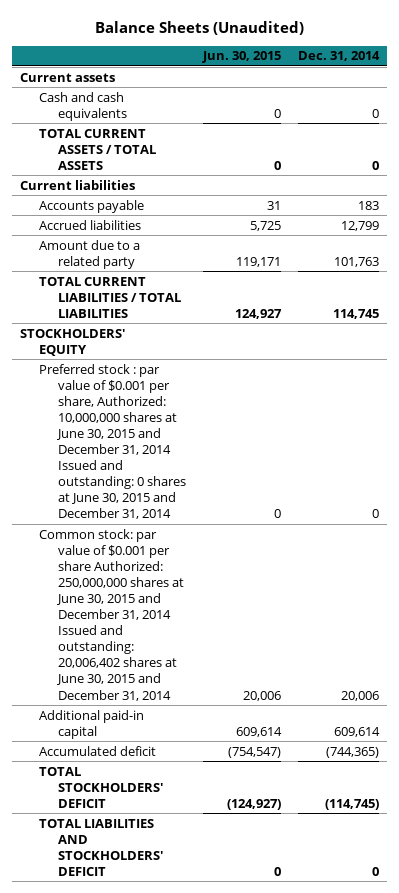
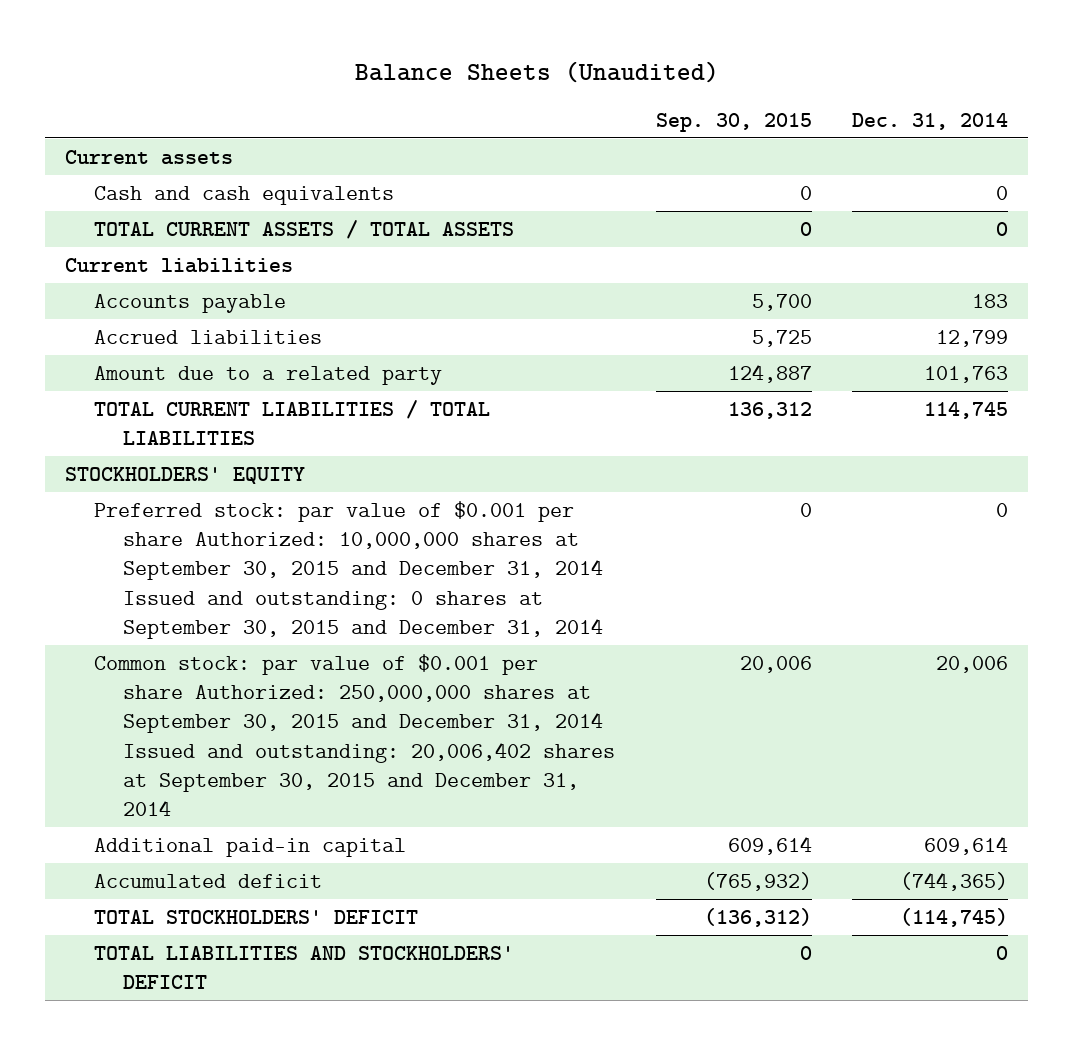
[202,51,282,64] Jun. 30, 2015 -> none
none -> [655,112,812,132] Sep. 30, 2015
[39,363,187,520] Preferred stock : par value of $0.001 per share, Authorized: 10,000,000 shares at June 30, 2015 and December 31, 2014 Issued and outstanding: 0 shares at June 30, 2015 and December 31, 2014 -> [94,500,604,639] Preferred stock: par value of $0.001 per share Authorized: 10,000,000 shares at September 30, 2015 and December 31, 2014 Issued and outstanding: 0 shares at September 30, 2015 and December 31, 2014
[39,528,185,701] Common stock: par value of $0.001 per share Authorized: 250,000,000 shares at June 30, 2015 and December 31, 2014 Issued and outstanding: 20,006,402 shares at June 30, 2015 and December 31, 2014 -> [94,653,616,817] Common stock: par value of $0.001 per share Authorized: 250,000,000 shares at September 30, 2015 and December 31, 2014 Issued and outstanding: 20,006,402 shares at September 30, 2015 and December 31, 2014

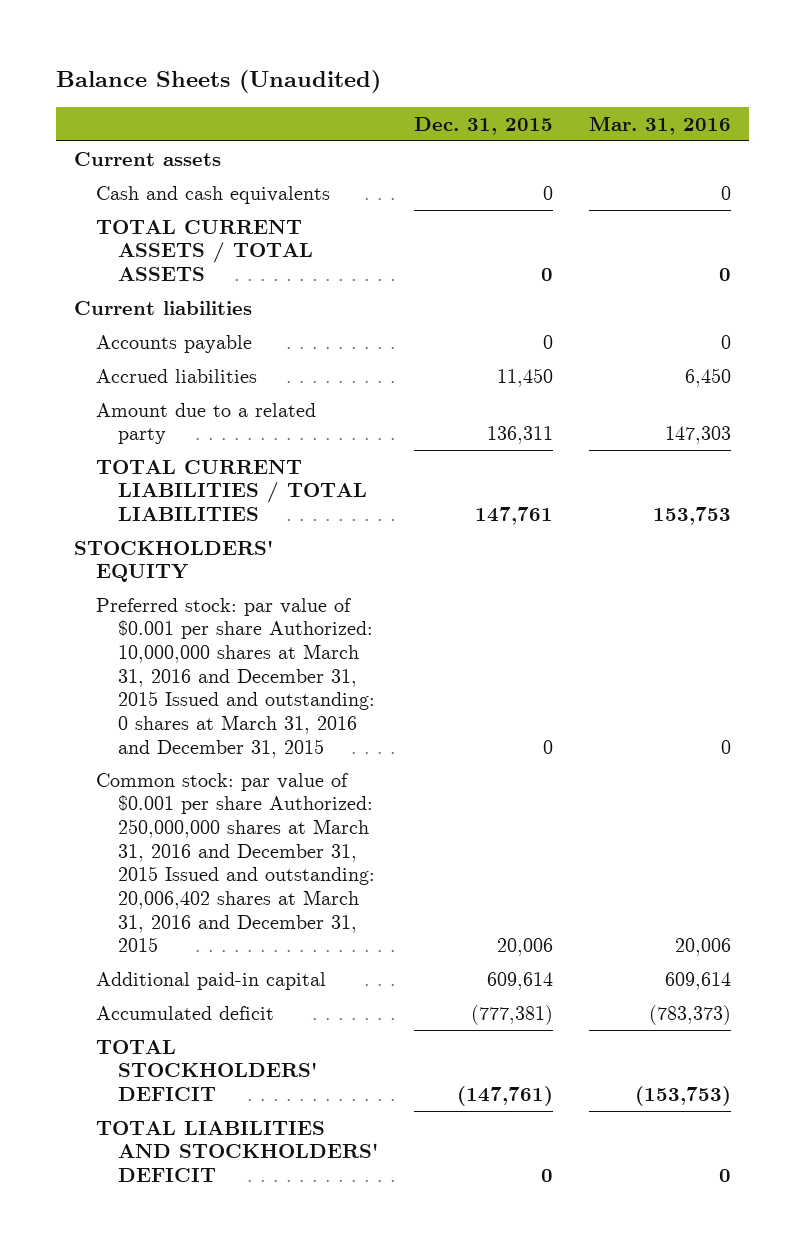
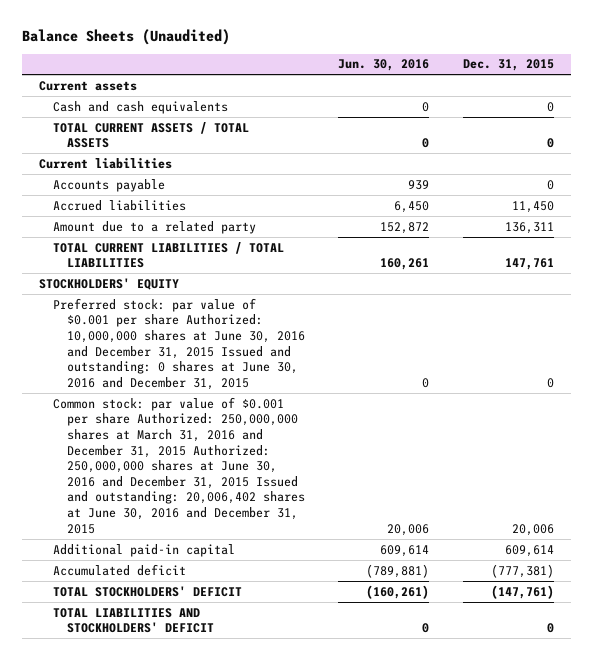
[588,115,731,135] Mar. 31, 2016 -> none
none -> [338,59,430,72] Jun. 30, 2016
[96,597,376,758] Preferred stock: par value of $0.001 per share Authorized: 10,000,000 shares at March 31, 2016 and December 31, 2015 Issued and outstanding: 0 shares at March 31, 2016 and December 31, 2015 -> [52,297,305,390] Preferred stock: par value of $0.001 per share Authorized: 10,000,000 shares at June 30, 2016 and December 31, 2015 Issued and outstanding: 0 shares at June 30, 2016 and December 31, 2015
[96,772,376,953] Common stock: par value of $0.001 per share Authorized: 250,000,000 shares at March 31, 2016 and December 31, 2015 Issued and outstanding: 20,006,402 shares at March 31, 2016 and December 31, 2015 -> [52,396,305,534] Common stock: par value of $0.001 per share Authorized: 250,000,000 shares at March 31, 2016 and December 31, 2015 Authorized: 250,000,000 shares at June 30, 2016 and December 31, 2015 Issued and outstanding: 20,006,402 shares at June 30, 2016 and December 31, 2015

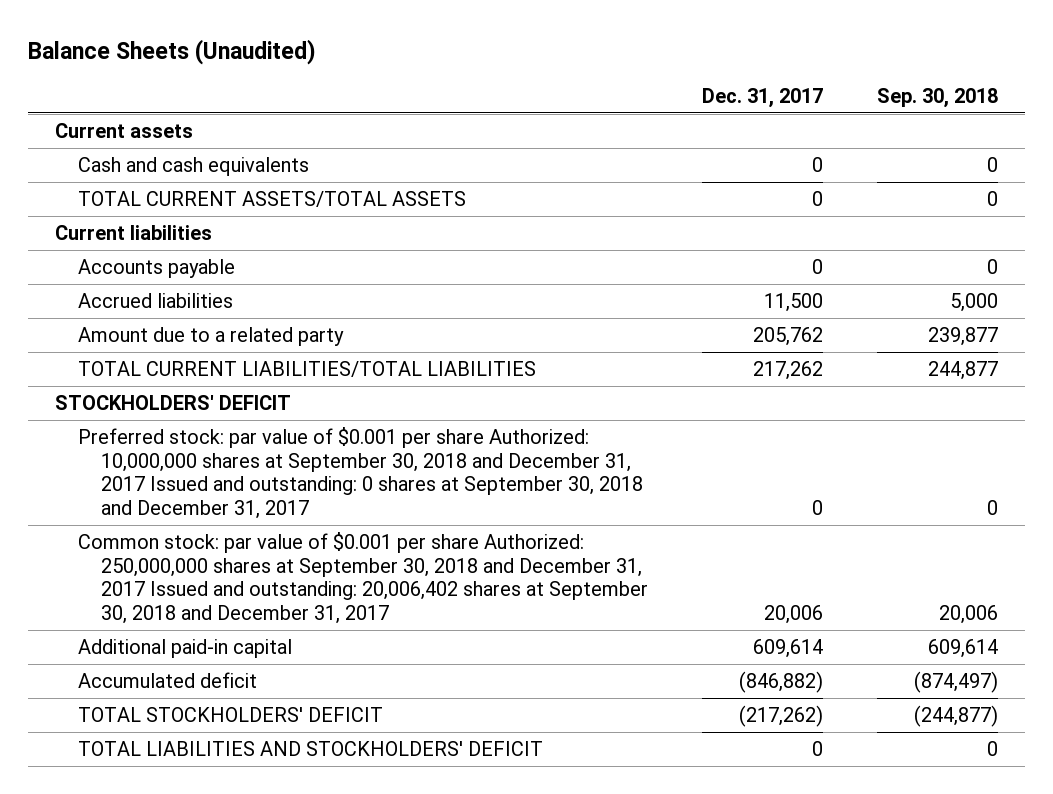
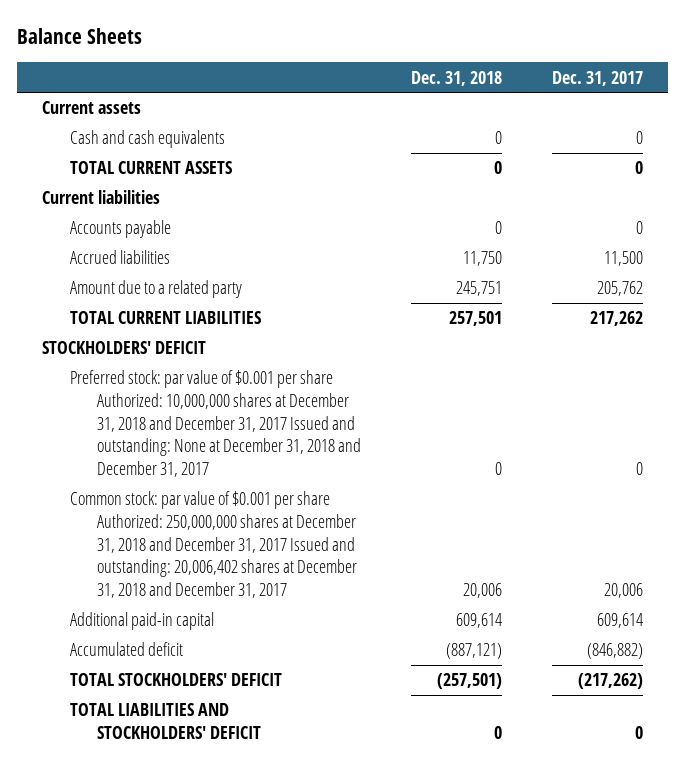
[27,39,316,66] Balance Sheets (Unaudited) -> [16,28,142,45] Balance Sheets
[877,88,999,109] Sep. 30, 2018 -> none
none -> [411,70,503,86] Dec. 31, 2018
[77,190,466,207] TOTAL CURRENT ASSETS/TOTAL ASSETS -> [69,161,232,175] TOTAL CURRENT ASSETS
[77,360,536,377] TOTAL CURRENT LIABILITIES/TOTAL LIABILITIES -> [69,311,261,325] TOTAL CURRENT LIABILITIES
[77,426,643,520] Preferred stock: par value of $0.001 per share Authorized: 10,000,000 shares at September 30, 2018 and December 31, 2017 Issued and outstanding: 0 shares at September 30, 2018 and December 31, 2017 -> [69,370,362,477] Preferred stock: par value of $0.001 per share Authorized: 10,000,000 shares at December 31, 2018 and December 31, 2017 Issued and outstanding: None at December 31, 2018 and December 31, 2017
[77,531,648,625] Common stock: par value of $0.001 per share Authorized: 250,000,000 shares at September 30, 2018 and December 31, 2017 Issued and outstanding: 20,006,402 shares at September 30, 2018 and December 31, 2017 -> [69,491,358,598] Common stock: par value of $0.001 per share Authorized: 250,000,000 shares at December 31, 2018 and December 31, 2017 Issued and outstanding: 20,006,402 shares at December 31, 2018 and December 31, 2017

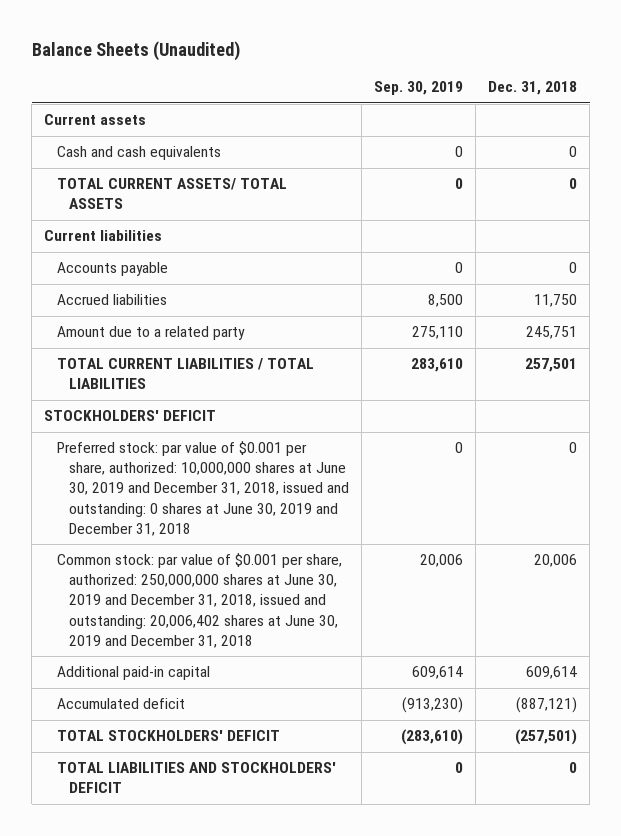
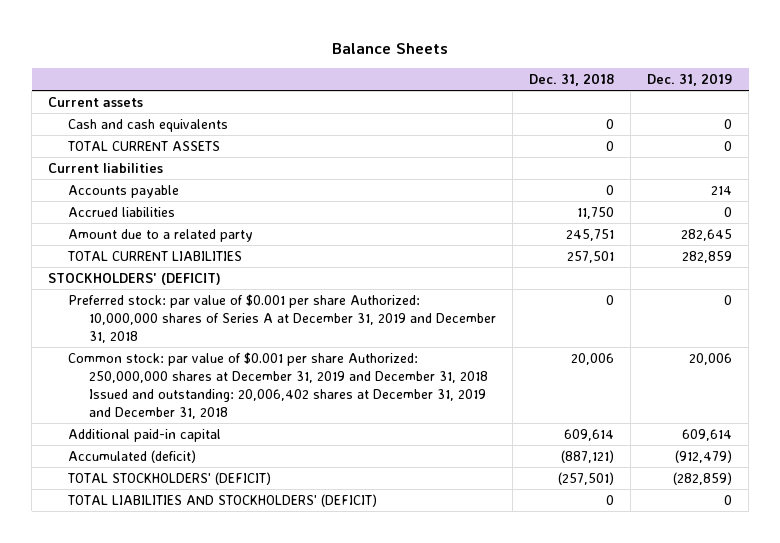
[31,40,240,61] Balance Sheets (Unaudited) -> [332,42,449,54] Balance Sheets
[374,81,464,96] Sep. 30, 2019 -> none
none -> [646,72,732,86] Dec. 31, 2019
[56,178,287,210] TOTAL CURRENT ASSETS/ TOTAL ASSETS -> [67,140,221,151] TOTAL CURRENT ASSETS
[56,358,314,390] TOTAL CURRENT LIABILITIES / TOTAL LIABILITIES -> [67,250,243,261] TOTAL CURRENT LIABILITIES
[44,410,217,422] STOCKHOLDERS' DEFICIT -> [48,272,222,285] STOCKHOLDERS' (DEFICIT)
[56,441,350,536] Preferred stock: par value of $0.001 per share, authorized: 10,000,000 shares at June 30, 2019 and December 31, 2018, issued and outstanding: 0 shares at June 30, 2019 and December 31, 2018 -> [68,293,496,344] Preferred stock: par value of $0.001 per share Authorized: 10,000,000 shares of Series A at December 31, 2019 and December 31, 2018
[56,553,342,648] Common stock: par value of $0.001 per share, authorized: 250,000,000 shares at June 30, 2019 and December 31, 2018, issued and outstanding: 20,006,402 shares at June 30, 2019 and December 31, 2018 -> [68,351,488,420] Common stock: par value of $0.001 per share Authorized: 250,000,000 shares at December 31, 2019 and December 31, 2018 Issued and outstanding: 20,006,402 shares at December 31, 2019 and December 31, 2018
[56,698,185,710] Accumulated deficit -> [68,449,197,463] Accumulated (deficit)
[56,730,280,742] TOTAL STOCKHOLDERS' DEFICIT -> [67,471,272,485] TOTAL STOCKHOLDERS' (DEFICIT)
[56,762,336,794] TOTAL LIABILITIES AND STOCKHOLDERS' DEFICIT -> [67,493,378,507] TOTAL LIABILITIES AND STOCKHOLDERS' (DEFICIT)

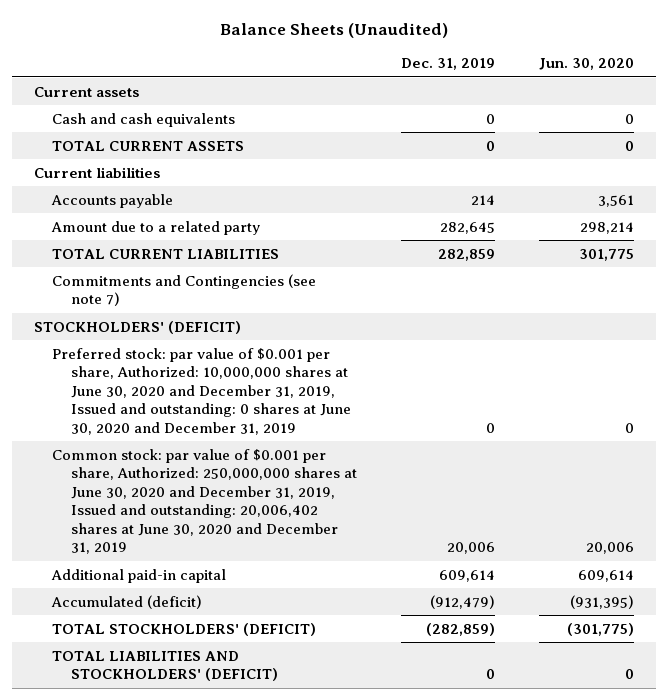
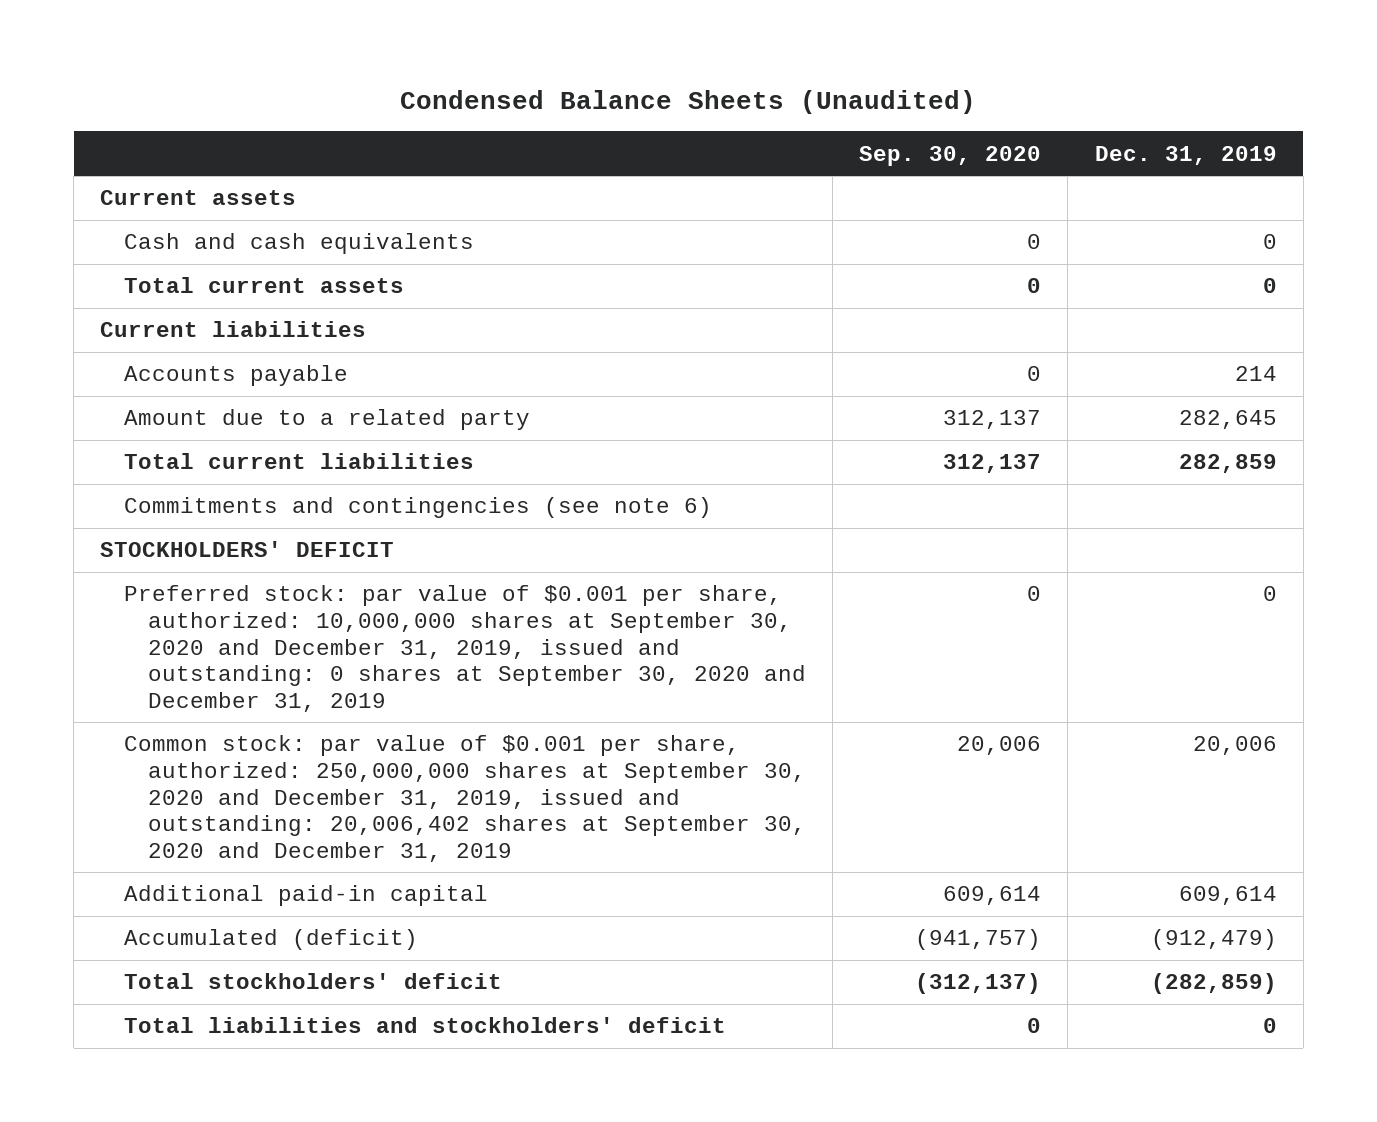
[219,22,448,38] Balance Sheets (Unaudited) -> [400,89,977,114] Condensed Balance Sheets (Unaudited)
[538,58,634,71] Jun. 30, 2020 -> none
none -> [859,145,1042,166] Sep. 30, 2020
[52,140,245,151] TOTAL CURRENT ASSETS -> [124,277,405,294] Total current assets
[52,248,280,259] TOTAL CURRENT LIABILITIES -> [124,453,475,470] Total current liabilities
[52,273,317,307] Commitments and Contingencies (see note 7) -> [124,497,713,519] Commitments and contingencies (see note 6)
[34,320,242,334] STOCKHOLDERS' (DEFICIT) -> [100,541,395,558] STOCKHOLDERS' DEFICIT
[52,347,351,435] Preferred stock: par value of $0.001 per share, Authorized: 10,000,000 shares at June 30, 2020 and December 31, 2019, Issued and outstanding: 0 shares at June 30, 2020 and December 31, 2019 -> [124,585,807,712] Preferred stock: par value of $0.001 per share, authorized: 10,000,000 shares at September 30, 2020 and December 31, 2019, issued and outstanding: 0 shares at September 30, 2020 and December 31, 2019
[52,448,357,555] Common stock: par value of $0.001 per share, Authorized: 250,000,000 shares at June 30, 2020 and December 31, 2019, Issued and outstanding: 20,006,402 shares at June 30, 2020 and December 31, 2019 -> [124,735,807,862] Common stock: par value of $0.001 per share, authorized: 250,000,000 shares at September 30, 2020 and December 31, 2019, issued and outstanding: 20,006,402 shares at September 30, 2020 and December 31, 2019
[52,622,317,636] TOTAL STOCKHOLDERS' (DEFICIT) -> [124,973,503,990] Total stockholders' deficit
[52,650,278,682] TOTAL LIABILITIES AND STOCKHOLDERS' (DEFICIT) -> [124,1017,727,1034] Total liabilities and stockholders' deficit

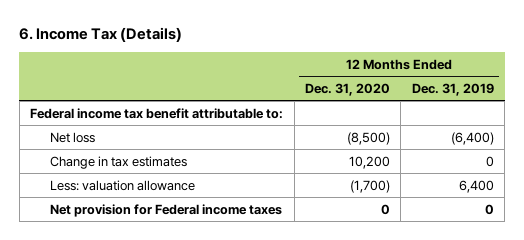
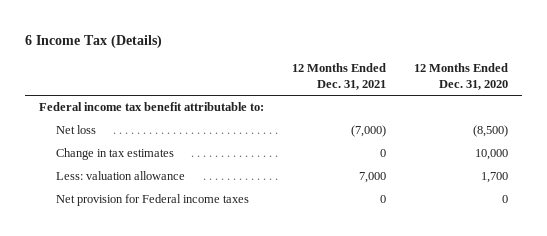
[19,27,183,43] 6. Income Tax (Details) -> [25,34,163,48] 6 Income Tax (Details)
[411,83,494,97] Dec. 31, 2019 -> none
none -> [292,63,387,90] 12 Months Ended Dec. 31, 2021
[348,155,390,169] 10,200 -> [474,149,508,161] 10,000
[349,179,390,193] (1,700) -> [480,172,508,184] 1,700

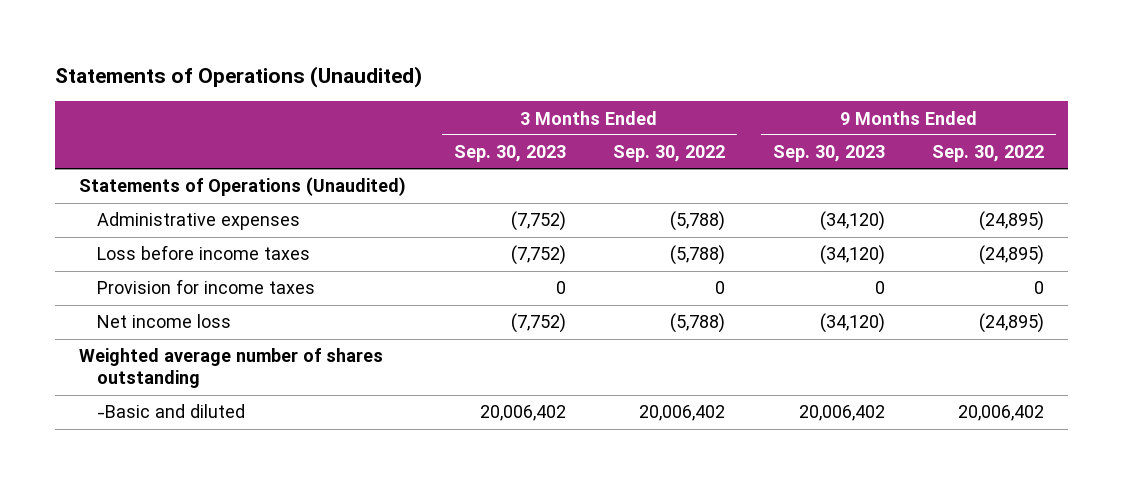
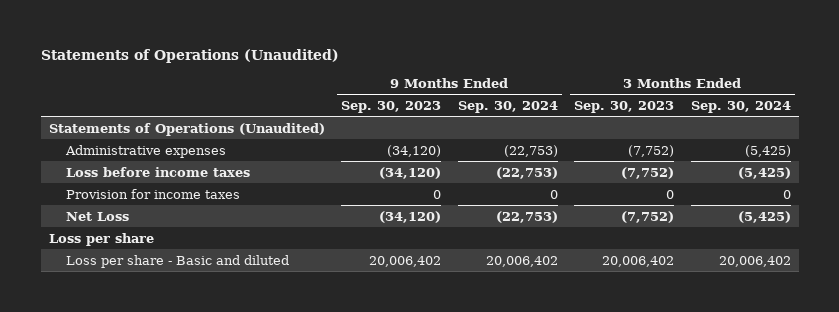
[613,145,726,163] Sep. 30, 2022 -> none
[932,145,1045,163] Sep. 30, 2022 -> none
none -> [457,100,558,113] Sep. 30, 2024
none -> [690,100,791,113] Sep. 30, 2024
[79,348,384,389] Weighted average number of shares outstanding -> none
[97,314,232,329] Net income loss -> [65,211,129,221] Net Loss
none -> [48,232,154,246] Loss per share
[97,404,246,419] -Basic and diluted -> [65,254,289,268] Loss per share - Basic and diluted

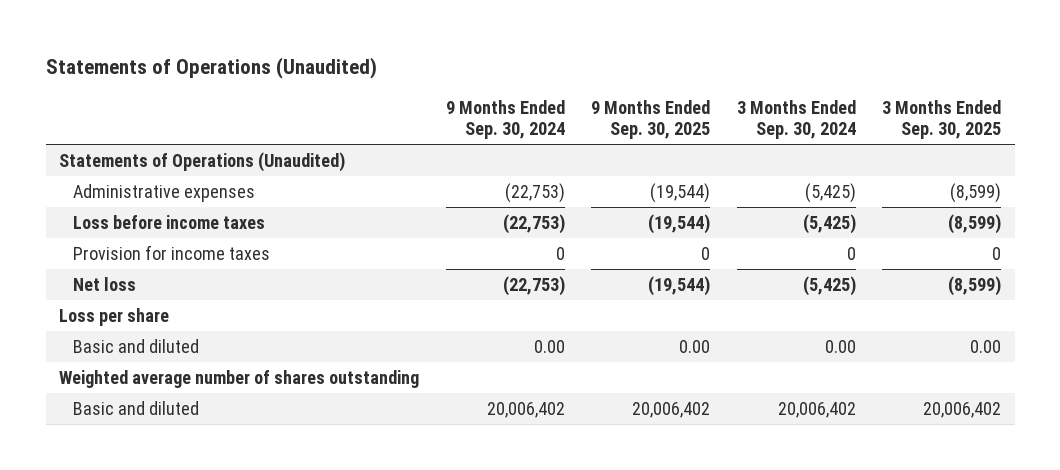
[341,100,442,113] Sep. 30, 2023 -> none
[574,100,675,113] Sep. 30, 2023 -> none
none -> [591,99,711,140] 9 Months Ended Sep. 30, 2025
none -> [882,99,1002,140] 3 Months Ended Sep. 30, 2025
[65,211,129,221] Net Loss -> [73,276,137,291] Net loss
none -> [73,338,200,353] Basic and diluted
none -> [59,369,420,388] Weighted average number of shares outstanding
[65,254,289,268] Loss per share - Basic and diluted -> [73,400,200,415] Basic and diluted

